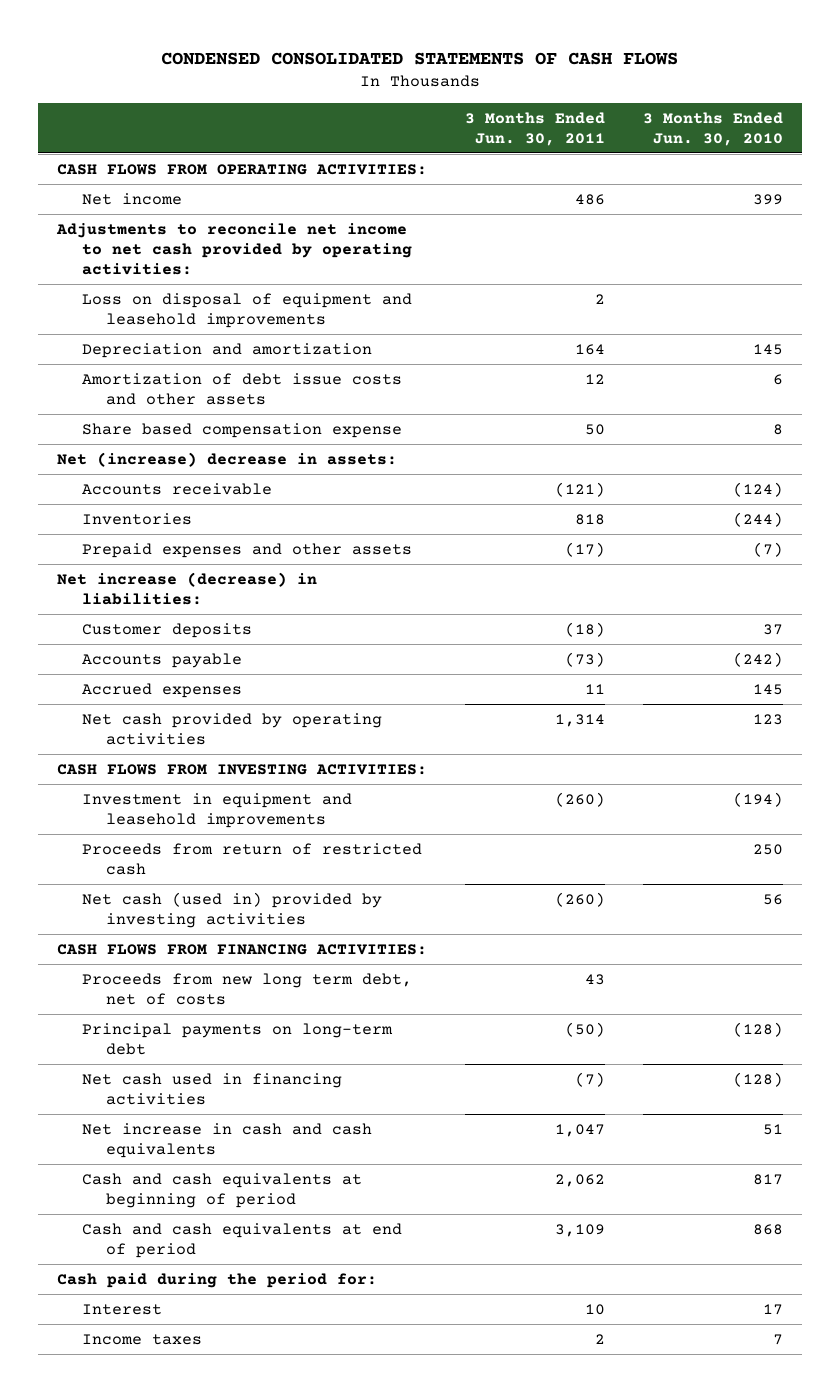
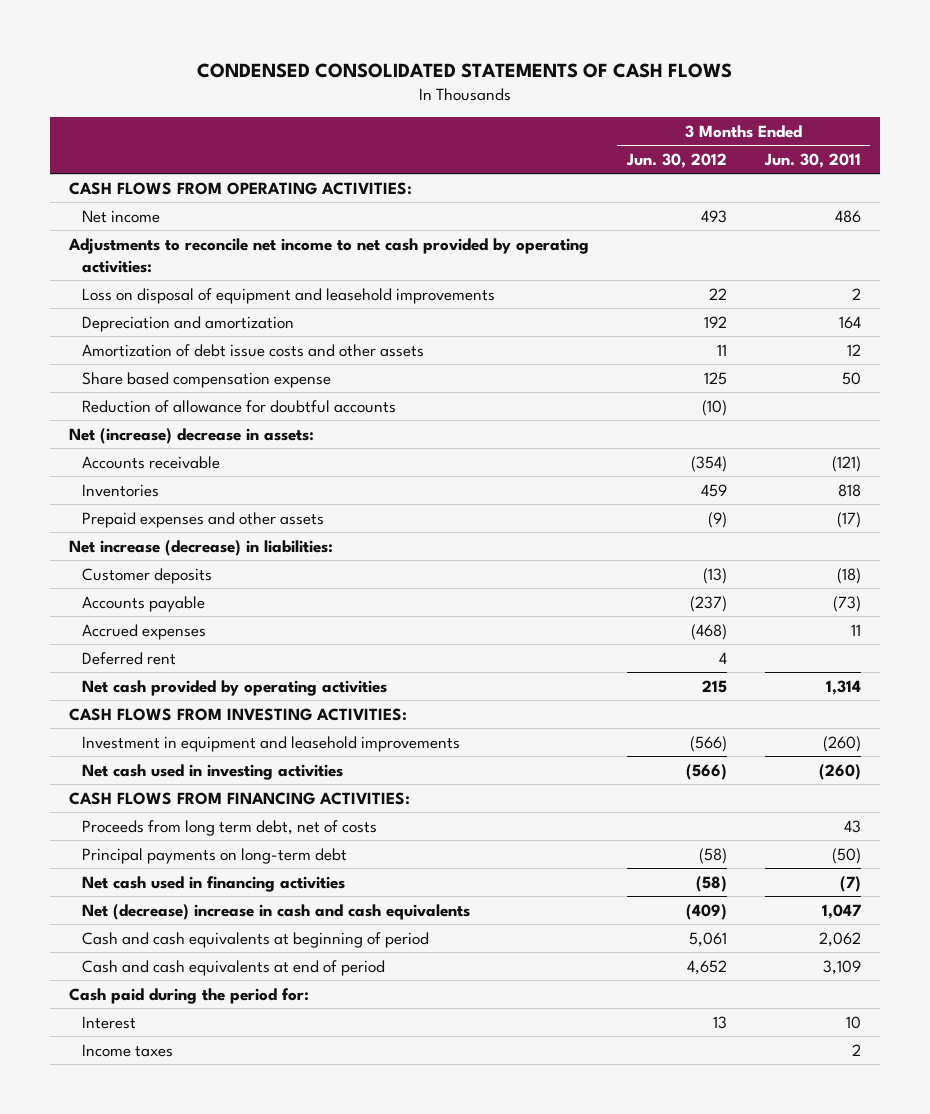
[643,111,784,146] 3 Months Ended Jun. 30, 2010 -> none
none -> [625,152,727,168] Jun. 30, 2012
none -> [81,399,396,413] Reduction of allowance for doubtful accounts
none -> [81,651,176,665] Deferred rent
[81,842,422,875] Proceeds from return of restricted cash -> none
[81,891,382,928] Net cash (used in) provided by investing activities -> [81,763,343,780] Net cash used in investing activities
[81,972,412,1005] Proceeds from new long term debt, net of costs -> [81,819,377,836] Proceeds from long term debt, net of costs
[81,1122,372,1158] Net increase in cash and cash equivalents -> [81,903,470,920] Net (decrease) increase in cash and cash equivalents

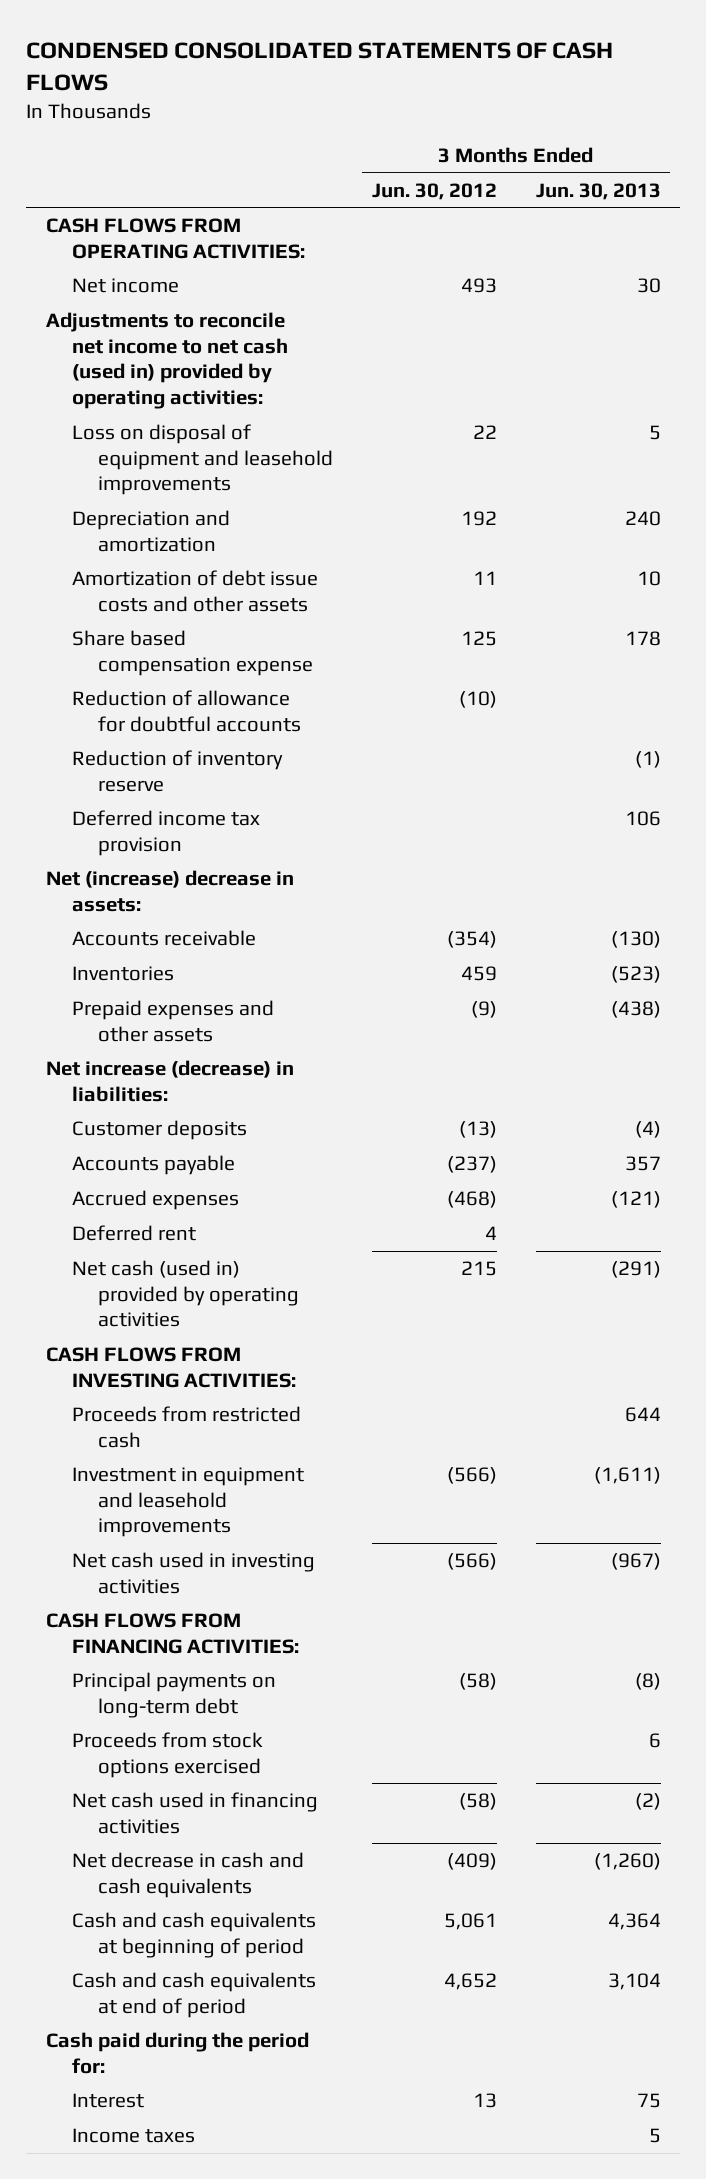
[763,152,861,168] Jun. 30, 2011 -> none
none -> [535,182,661,200] Jun. 30, 2013
[67,237,589,273] Adjustments to reconcile net income to net cash provided by operating activities: -> [45,311,289,410] Adjustments to reconcile net income to net cash (used in) provided by operating activities:
none -> [72,749,284,792] Reduction of inventory reserve
none -> [72,809,261,856] Deferred income tax provision
[81,679,387,696] Net cash provided by operating activities -> [72,1259,300,1328] Net cash (used in) provided by operating activities
none -> [72,1405,302,1448] Proceeds from restricted cash
[81,819,377,836] Proceeds from long term debt, net of costs -> none
none -> [72,1731,264,1778] Proceeds from stock options exercised
[81,903,470,920] Net (decrease) increase in cash and cash equivalents -> [72,1851,305,1898] Net decrease in cash and cash equivalents

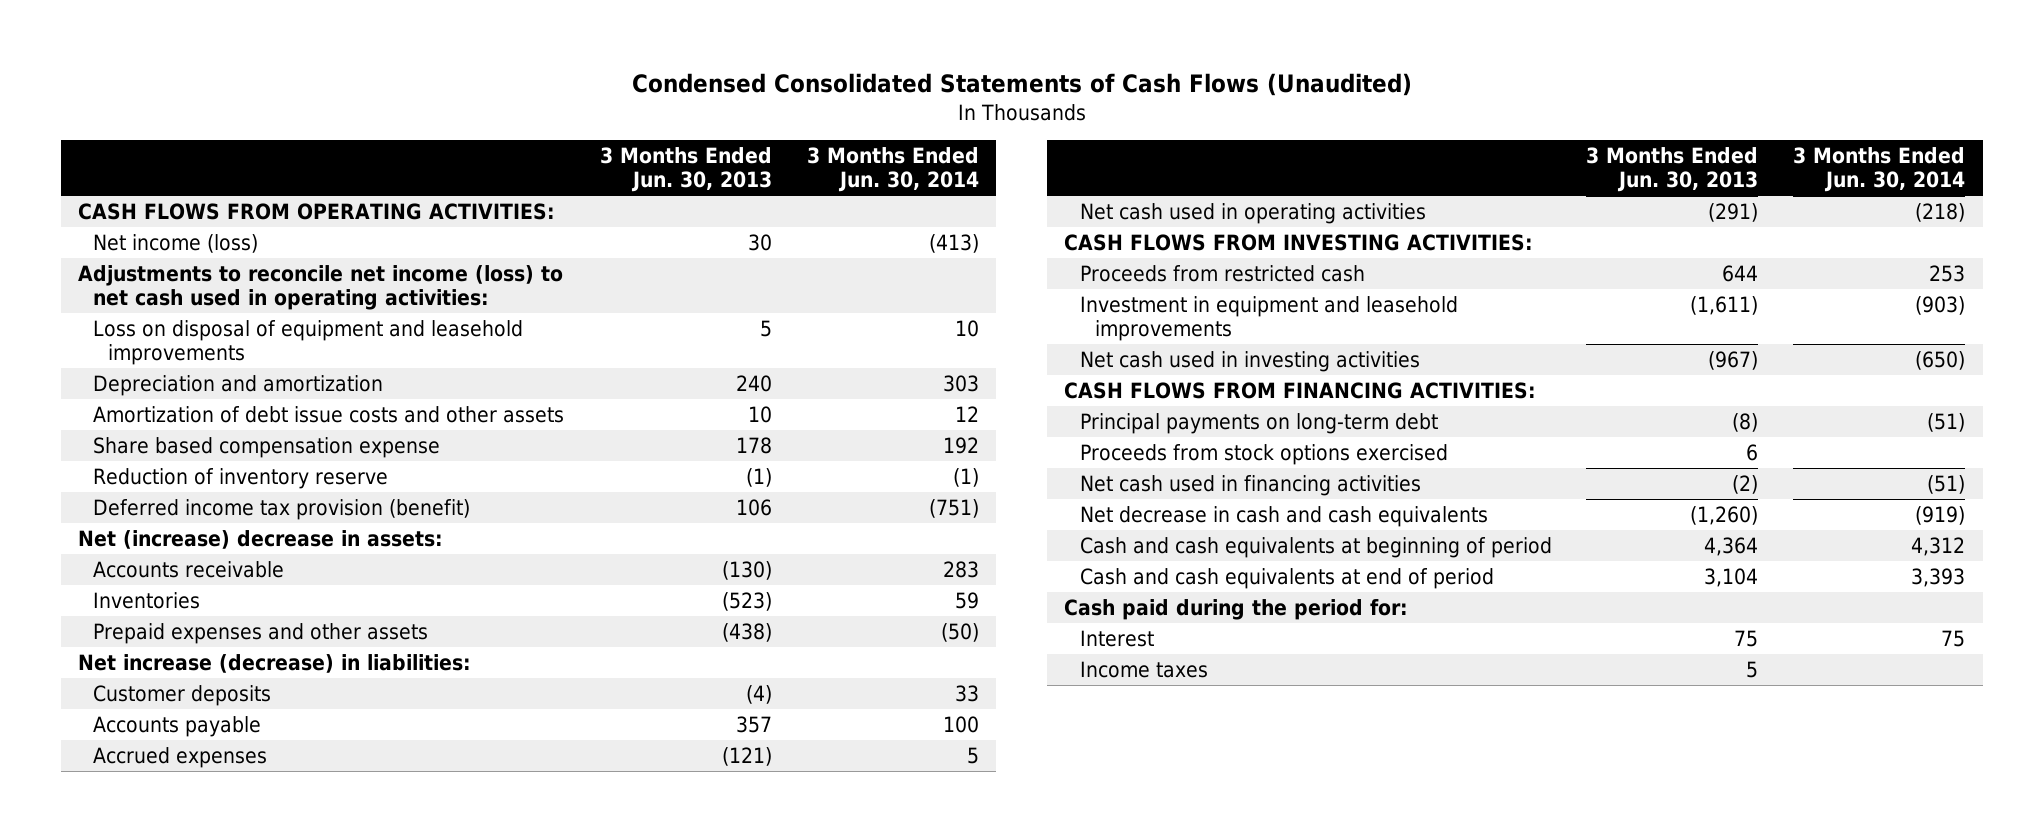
[26,42,614,91] CONDENSED CONSOLIDATED STATEMENTS OF CASH FLOWS -> [631,73,1412,97] Condensed Consolidated Statements of Cash Flows (Unaudited)
[372,182,498,200] Jun. 30, 2012 -> none
none -> [806,146,979,193] 3 Months Ended Jun. 30, 2014
[72,277,180,293] Net income -> [93,233,259,253] Net income (loss)
[45,311,289,410] Adjustments to reconcile net income to net cash (used in) provided by operating activities: -> [78,264,564,311] Adjustments to reconcile net income (loss) to net cash used in operating activities:
[72,689,302,732] Reduction of allowance for doubtful accounts -> none
[72,809,261,856] Deferred income tax provision -> [93,498,471,520] Deferred income tax provision (benefit)
[72,1224,197,1241] Deferred rent -> none
[72,1259,300,1328] Net cash (used in) provided by operating activities -> [1079,202,1426,224] Net cash used in operating activities

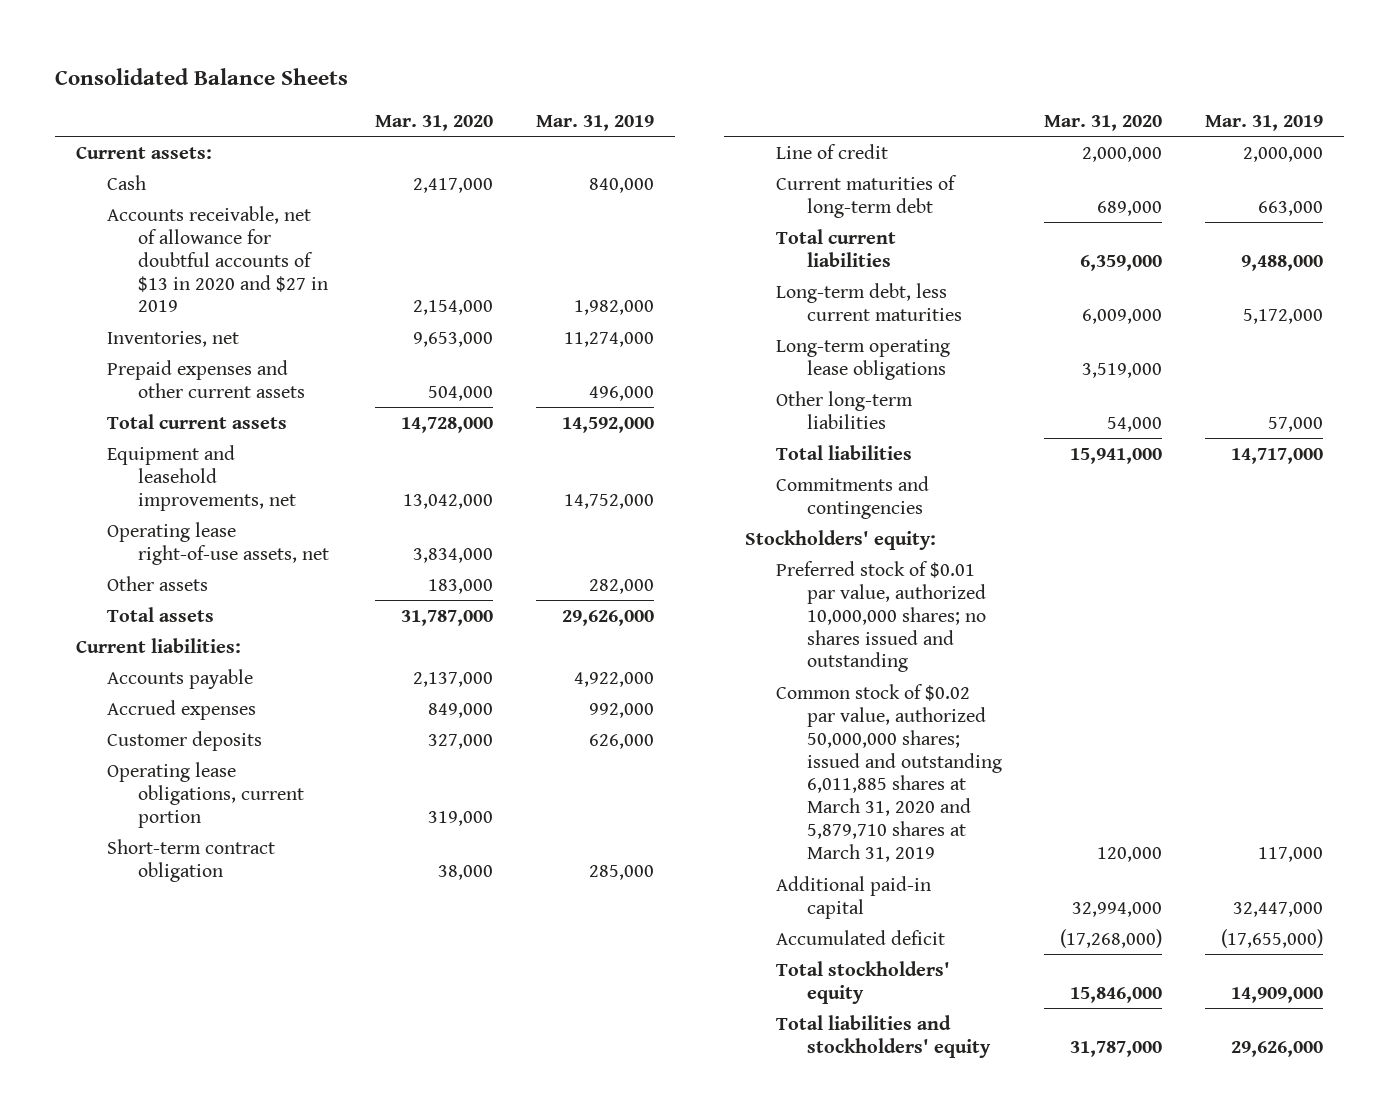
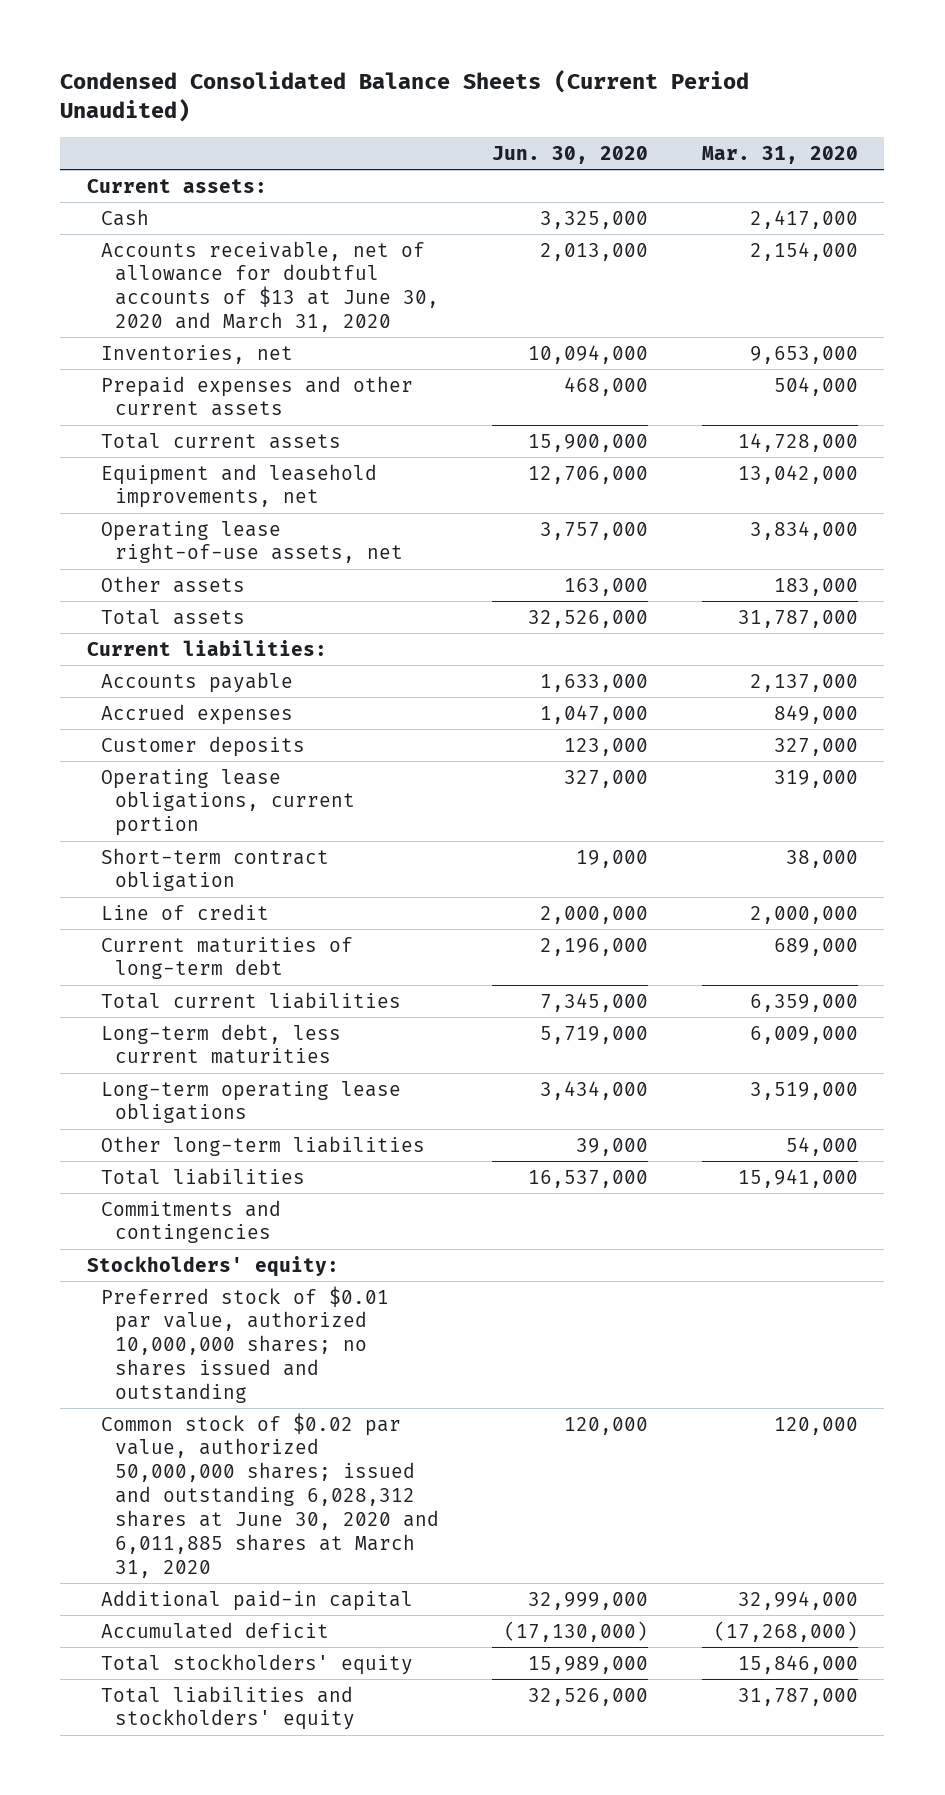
[54,68,348,86] Consolidated Balance Sheets -> [60,70,750,123] Condensed Consolidated Balance Sheets (Current Period Unaudited)
[535,114,654,131] Mar. 31, 2019 -> none
none -> [492,145,649,164] Jun. 30, 2020
[106,205,328,313] Accounts receivable, net of allowance for doubtful accounts of $13 in 2020 and $27 in 2019 -> [100,240,440,333] Accounts receivable, net of allowance for doubtful accounts of $13 at June 30, 2020 and March 31, 2020
[776,683,1002,863] Common stock of $0.02 par value, authorized 50,000,000 shares; issued and outstanding 6,011,885 shares at March 31, 2020 and 5,879,710 shares at March 31, 2019 -> [100,1412,440,1578] Common stock of $0.02 par value, authorized 50,000,000 shares; issued and outstanding 6,028,312 shares at June 30, 2020 and 6,011,885 shares at March 31, 2020

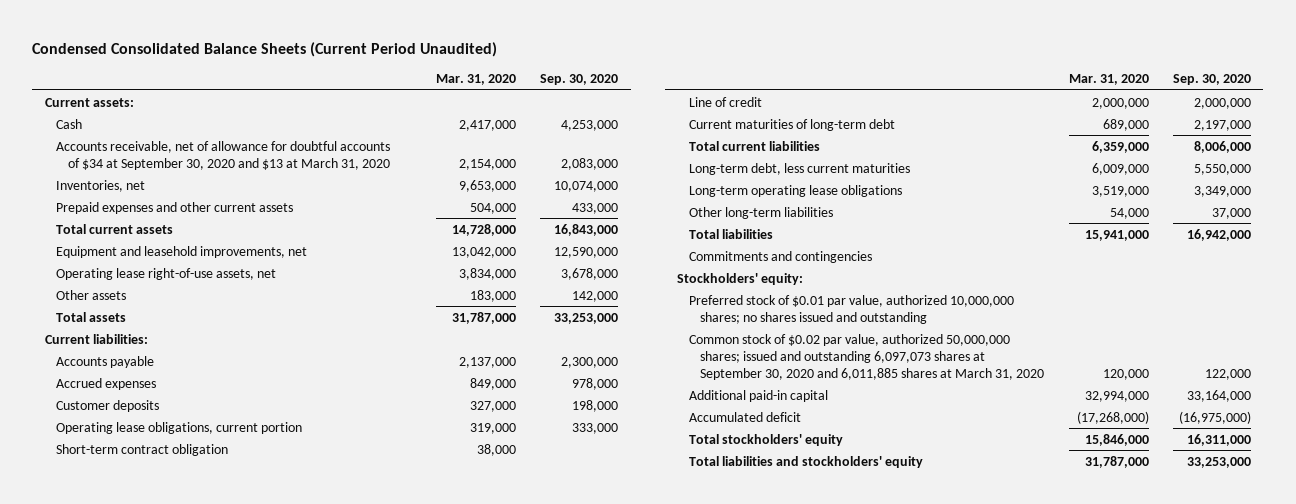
[492,145,649,164] Jun. 30, 2020 -> none
none -> [540,74,619,86] Sep. 30, 2020
[100,240,440,333] Accounts receivable, net of allowance for doubtful accounts of $13 at June 30, 2020 and March 31, 2020 -> [56,140,391,170] Accounts receivable, net of allowance for doubtful accounts of $34 at September 30, 2020 and $13 at March 31, 2020
[100,1412,440,1578] Common stock of $0.02 par value, authorized 50,000,000 shares; issued and outstanding 6,028,312 shares at June 30, 2020 and 6,011,885 shares at March 31, 2020 -> [688,333,1045,380] Common stock of $0.02 par value, authorized 50,000,000 shares; issued and outstanding 6,097,073 shares at September 30, 2020 and 6,011,885 shares at March 31, 2020

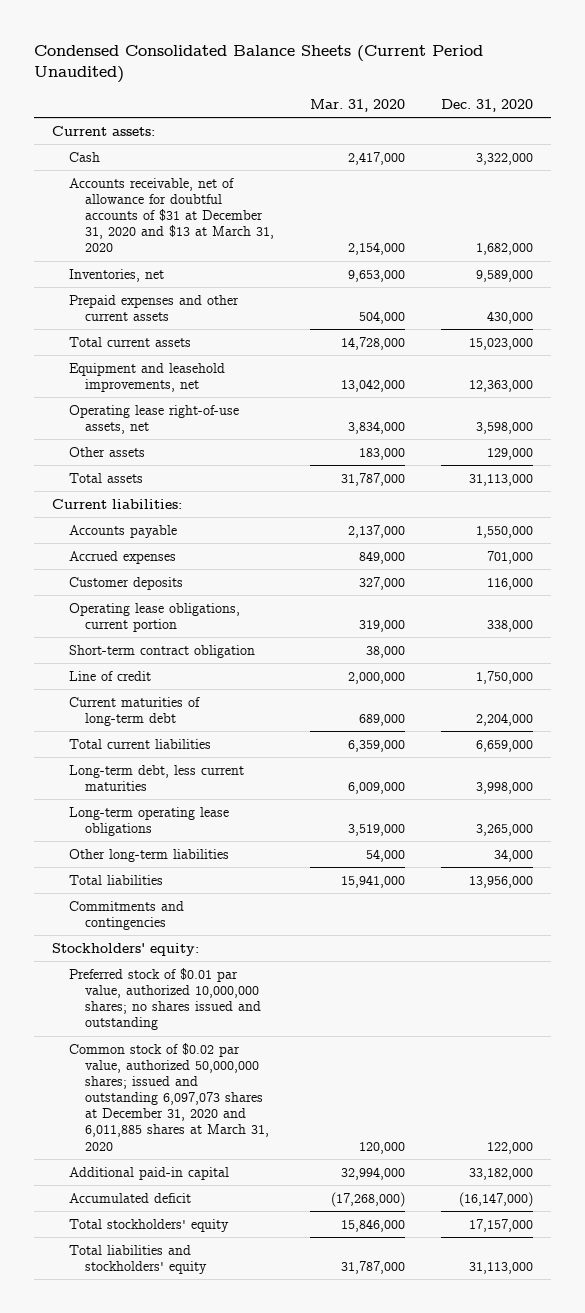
[540,74,619,86] Sep. 30, 2020 -> none
none -> [440,98,533,112] Dec. 31, 2020
[56,140,391,170] Accounts receivable, net of allowance for doubtful accounts of $34 at September 30, 2020 and $13 at March 31, 2020 -> [68,177,274,253] Accounts receivable, net of allowance for doubtful accounts of $31 at December 31, 2020 and $13 at March 31, 2020
[688,333,1045,380] Common stock of $0.02 par value, authorized 50,000,000 shares; issued and outstanding 6,097,073 shares at September 30, 2020 and 6,011,885 shares at March 31, 2020 -> [68,1042,269,1151] Common stock of $0.02 par value, authorized 50,000,000 shares; issued and outstanding 6,097,073 shares at December 31, 2020 and 6,011,885 shares at March 31, 2020

